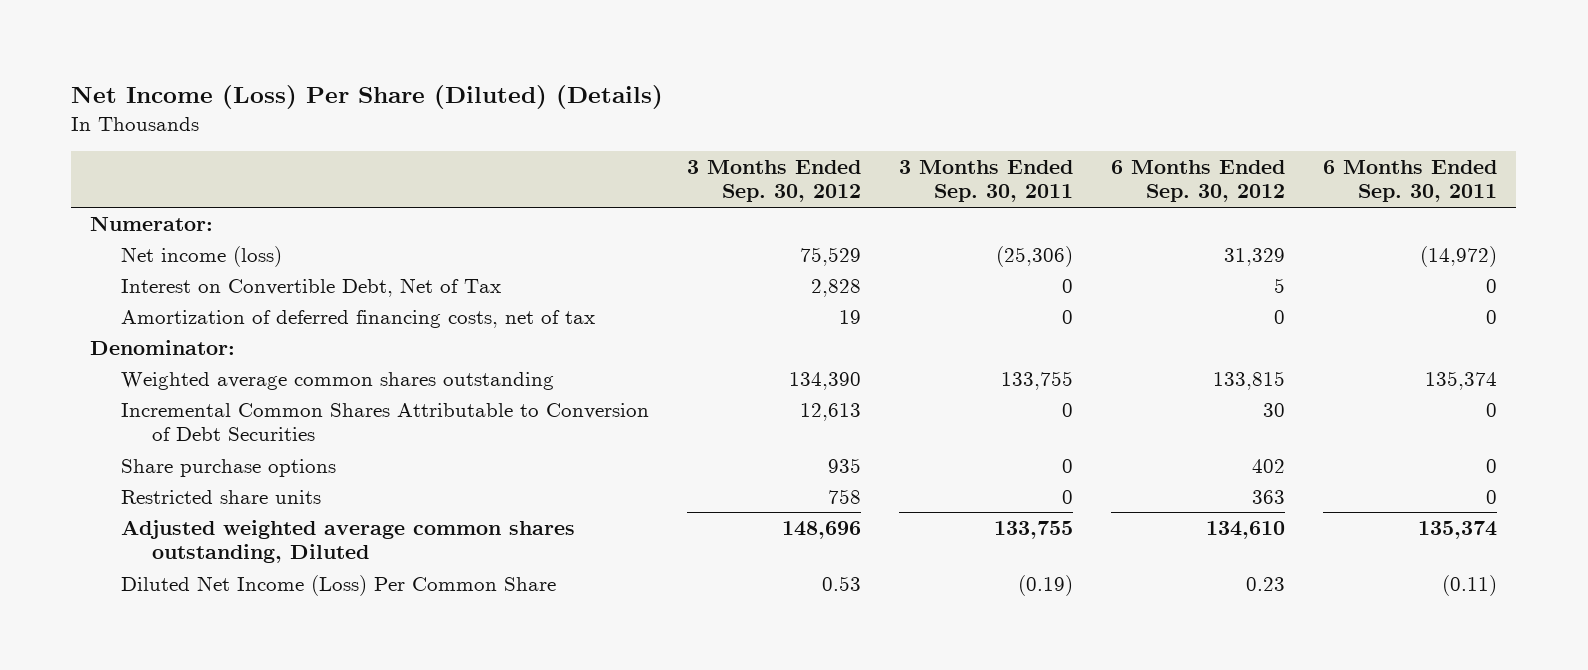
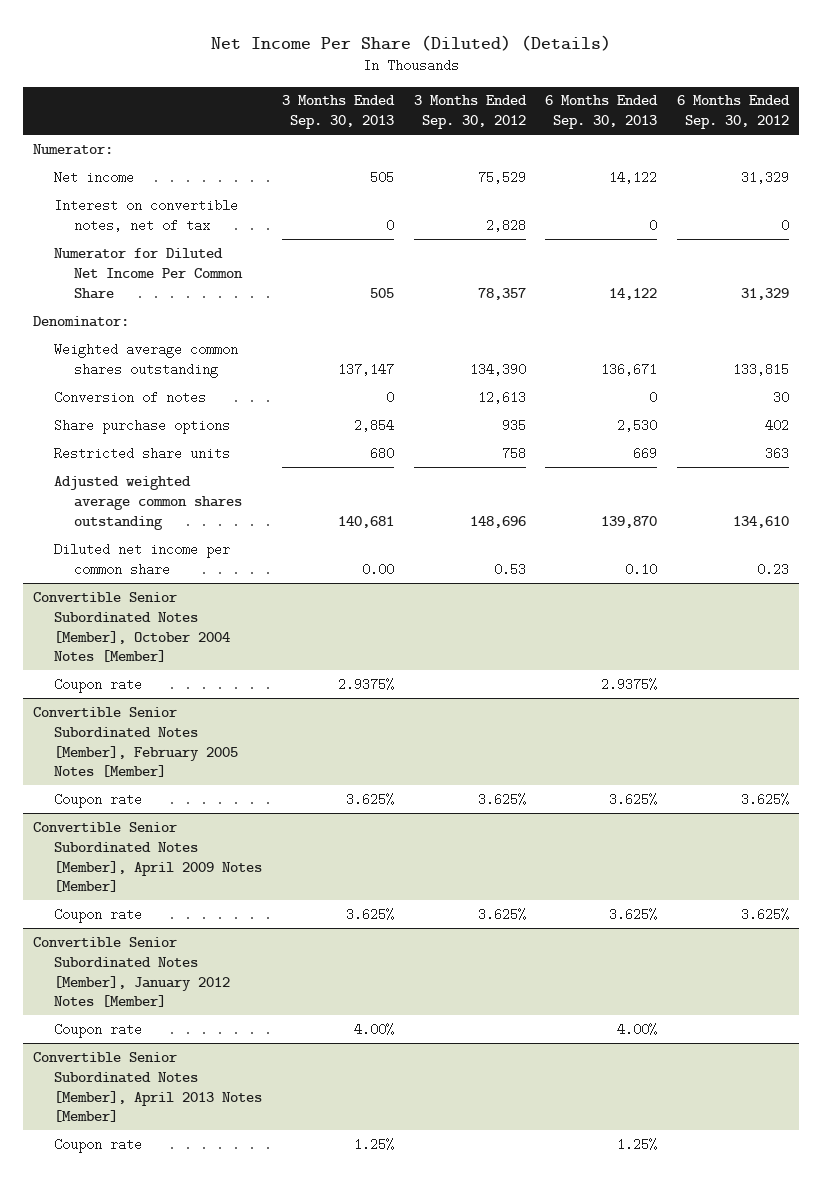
[71,85,664,110] Net Income (Loss) Per Share (Diluted) (Details) -> [211,34,612,51] Net Income Per Share (Diluted) (Details)
[899,160,1074,203] 3 Months Ended Sep. 30, 2011 -> none
[1323,160,1498,203] 6 Months Ended Sep. 30, 2011 -> none
none -> [281,95,395,130] 3 Months Ended Sep. 30, 2013
none -> [545,95,659,130] 6 Months Ended Sep. 30, 2013
[121,309,596,328] Amortization of deferred financing costs, net of tax -> none
[121,245,283,267] Net income (loss) -> [53,170,134,184] Net income
[121,277,502,297] Interest on Convertible Debt, Net of Tax -> [53,198,238,232] Interest on convertible notes, net of tax
[1274,277,1286,293] 5 -> [781,218,790,232] 0
none -> [53,247,244,299] Numerator for Diluted Net Income Per Common Share
[121,402,650,442] Incremental Common Shares Attributable to Conversion of Debt Securities -> [53,390,206,404] Conversion of notes
[121,519,576,564] Adjusted weighted average common shares outstanding, Diluted -> [53,475,243,530] Adjusted weighted average common shares outstanding
[121,574,557,596] Diluted Net Income (Loss) Per Common Share -> [53,542,230,576] Diluted net income per common share
none -> [33,591,230,663] Convertible Senior Subordinated Notes [Member], October 2004 Notes [Member]
none -> [53,677,142,693] Coupon rate
none -> [33,706,238,778] Convertible Senior Subordinated Notes [Member], February 2005 Notes [Member]
none -> [53,792,142,808] Coupon rate
none -> [33,821,262,893] Convertible Senior Subordinated Notes [Member], April 2009 Notes [Member]
none -> [53,907,142,923] Coupon rate
none -> [33,936,230,1008] Convertible Senior Subordinated Notes [Member], January 2012 Notes [Member]
none -> [53,1022,142,1038] Coupon rate
none -> [33,1051,262,1123] Convertible Senior Subordinated Notes [Member], April 2013 Notes [Member]
none -> [53,1137,142,1153] Coupon rate

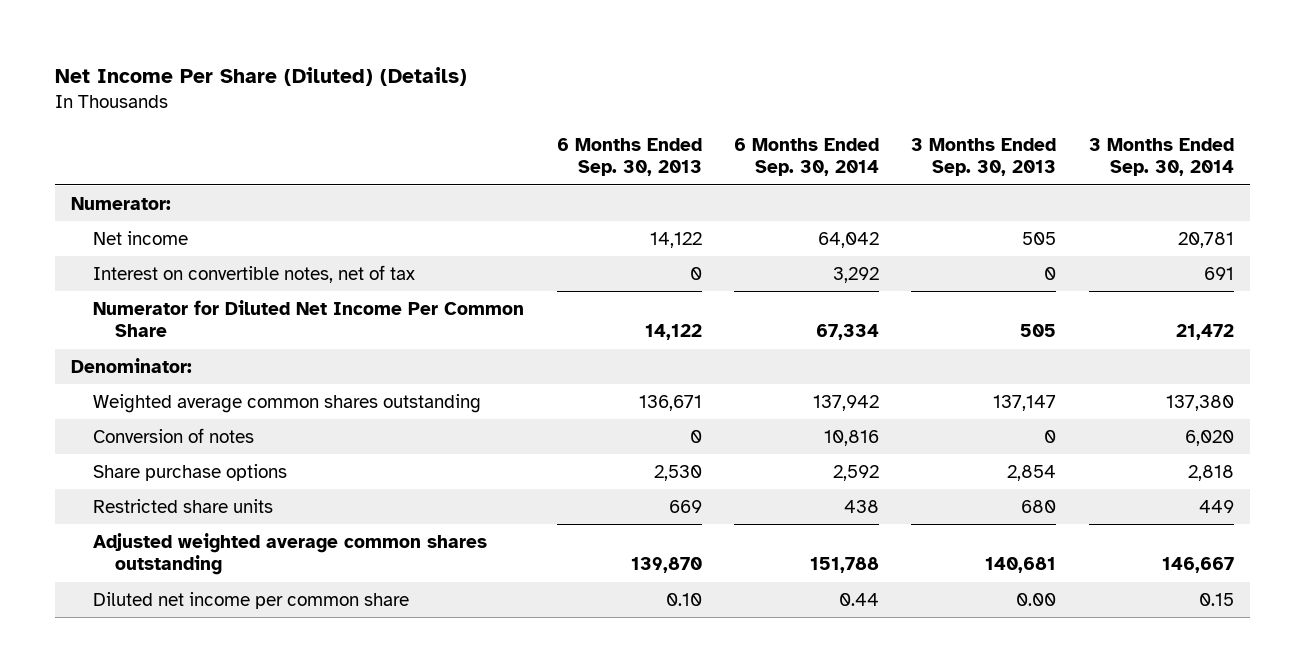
[413,95,527,130] 3 Months Ended Sep. 30, 2012 -> none
[677,95,791,130] 6 Months Ended Sep. 30, 2012 -> none
none -> [733,137,879,177] 6 Months Ended Sep. 30, 2014
none -> [1088,137,1234,177] 3 Months Ended Sep. 30, 2014
[33,591,230,663] Convertible Senior Subordinated Notes [Member], October 2004 Notes [Member] -> none
[53,677,142,693] Coupon rate -> none
[33,706,238,778] Convertible Senior Subordinated Notes [Member], February 2005 Notes [Member] -> none
[53,792,142,808] Coupon rate -> none
[33,821,262,893] Convertible Senior Subordinated Notes [Member], April 2009 Notes [Member] -> none
[53,907,142,923] Coupon rate -> none
[33,936,230,1008] Convertible Senior Subordinated Notes [Member], January 2012 Notes [Member] -> none
[53,1022,142,1038] Coupon rate -> none
[33,1051,262,1123] Convertible Senior Subordinated Notes [Member], April 2013 Notes [Member] -> none
[53,1137,142,1153] Coupon rate -> none

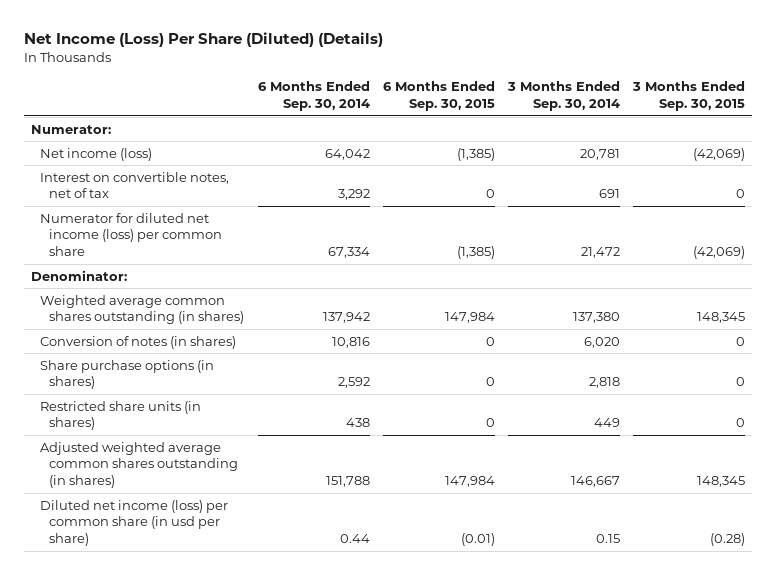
[54,67,467,87] Net Income Per Share (Diluted) (Details) -> [24,32,384,48] Net Income (Loss) Per Share (Diluted) (Details)
[556,137,702,177] 6 Months Ended Sep. 30, 2013 -> none
[911,137,1057,177] 3 Months Ended Sep. 30, 2013 -> none
none -> [382,81,495,112] 6 Months Ended Sep. 30, 2015
none -> [632,81,746,112] 3 Months Ended Sep. 30, 2015
[93,230,189,245] Net income -> [40,147,153,161] Net income (loss)
[93,299,525,338] Numerator for Diluted Net Income Per Common Share -> [40,212,223,257] Numerator for diluted net income (loss) per common share
[93,393,482,413] Weighted average common shares outstanding -> [40,294,245,325] Weighted average common shares outstanding (in shares)
[93,427,255,443] Conversion of notes -> [40,335,237,349] Conversion of notes (in shares)
[93,463,288,481] Share purchase options -> [40,359,215,390] Share purchase options (in shares)
[93,498,274,513] Restricted share units -> [40,400,202,431] Restricted share units (in shares)
[93,532,488,576] Adjusted weighted average common shares outstanding -> [40,441,239,489] Adjusted weighted average common shares outstanding (in shares)
[93,591,410,609] Diluted net income per common share -> [40,499,229,547] Diluted net income (loss) per common share (in usd per share)

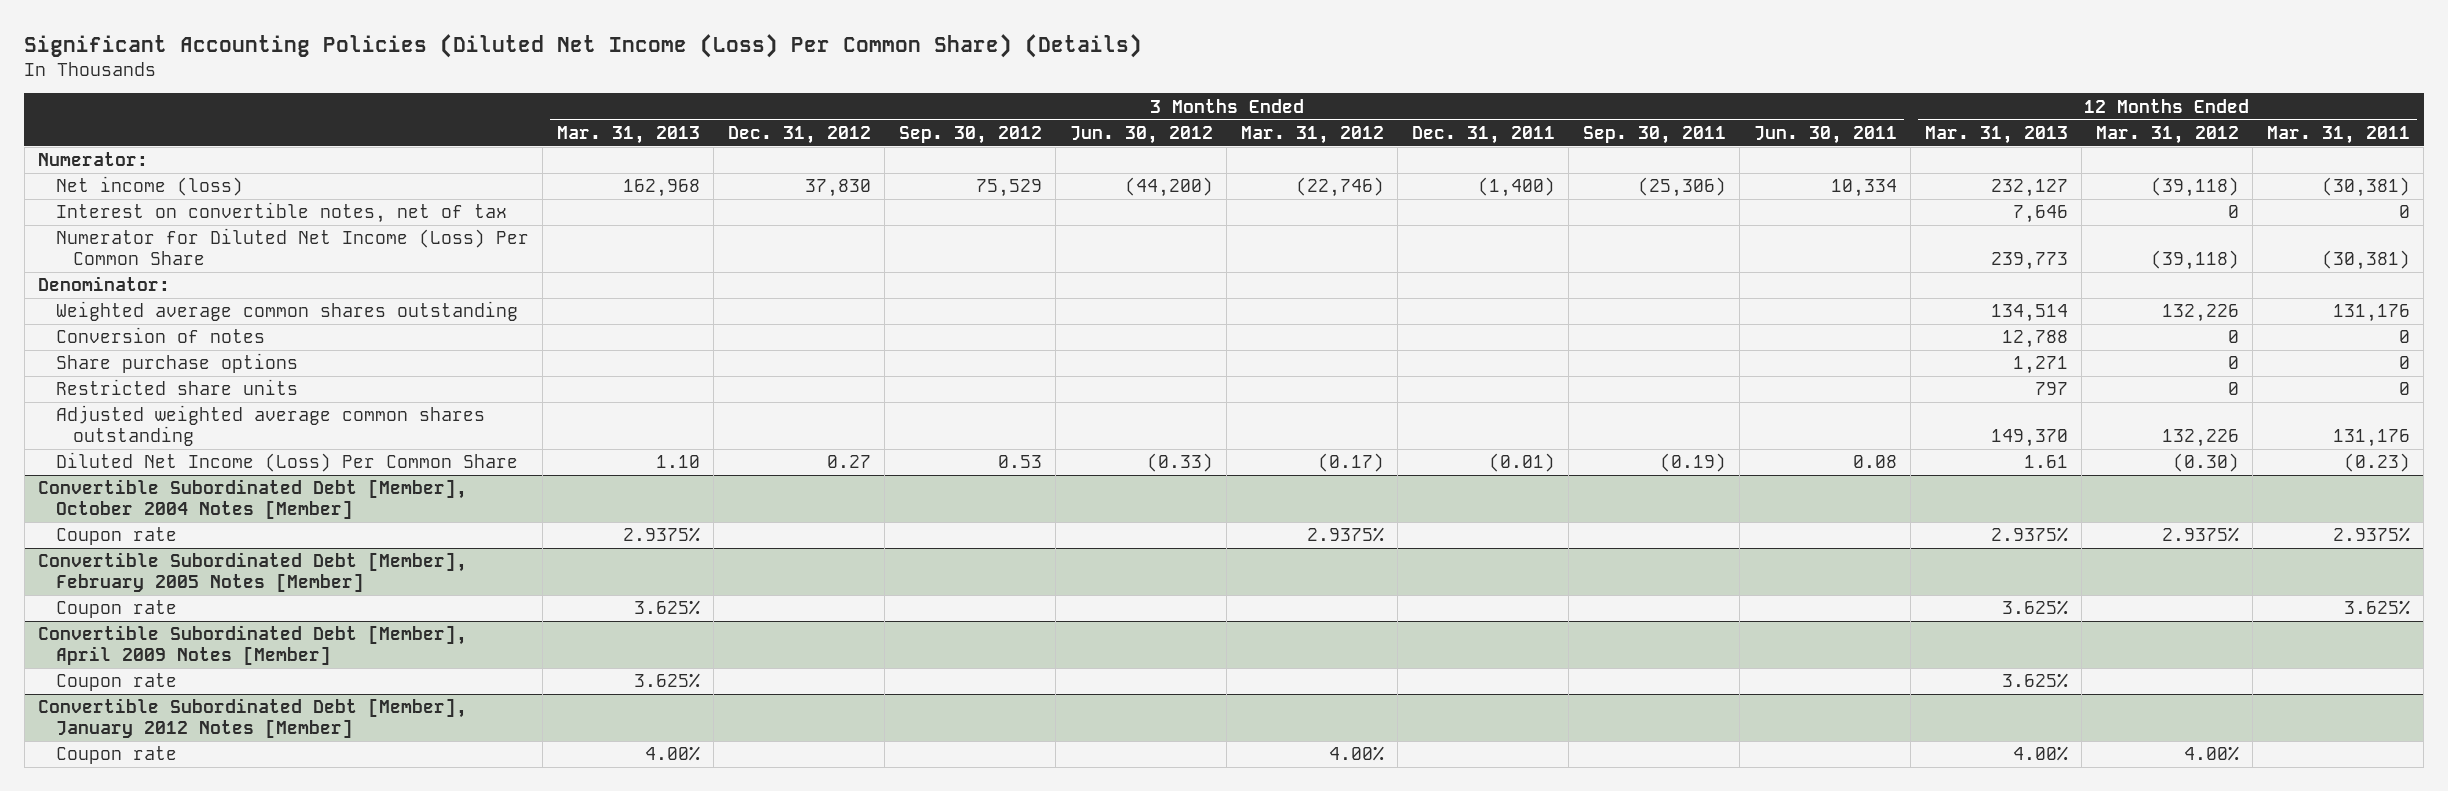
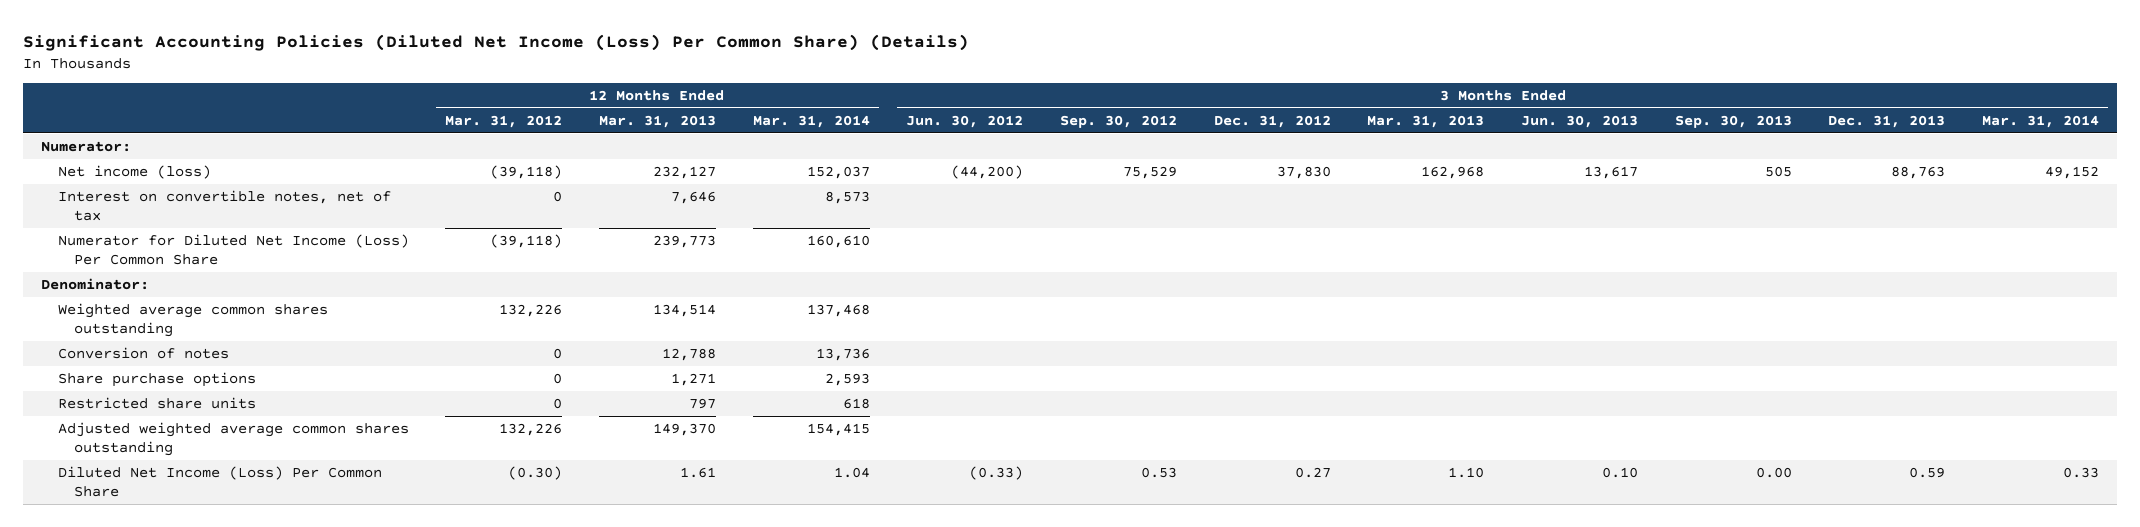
[1240,125,1384,144] Mar. 31, 2012 -> none
[1411,125,1555,144] Dec. 31, 2011 -> none
[1582,125,1726,144] Sep. 30, 2011 -> none
[1753,125,1897,144] Jun. 30, 2011 -> none
[2266,125,2410,144] Mar. 31, 2011 -> none
none -> [752,114,870,128] Mar. 31, 2014
none -> [1520,114,1638,128] Jun. 30, 2013
none -> [1674,114,1792,128] Sep. 30, 2013
none -> [1828,114,1946,128] Dec. 31, 2013
none -> [1981,114,2099,128] Mar. 31, 2014
[38,479,468,520] Convertible Subordinated Debt [Member], October 2004 Notes [Member] -> none
[55,527,177,546] Coupon rate -> none
[38,552,468,593] Convertible Subordinated Debt [Member], February 2005 Notes [Member] -> none
[55,600,177,619] Coupon rate -> none
[38,625,468,666] Convertible Subordinated Debt [Member], April 2009 Notes [Member] -> none
[55,673,177,692] Coupon rate -> none
[38,698,468,739] Convertible Subordinated Debt [Member], January 2012 Notes [Member] -> none
[55,746,177,765] Coupon rate -> none

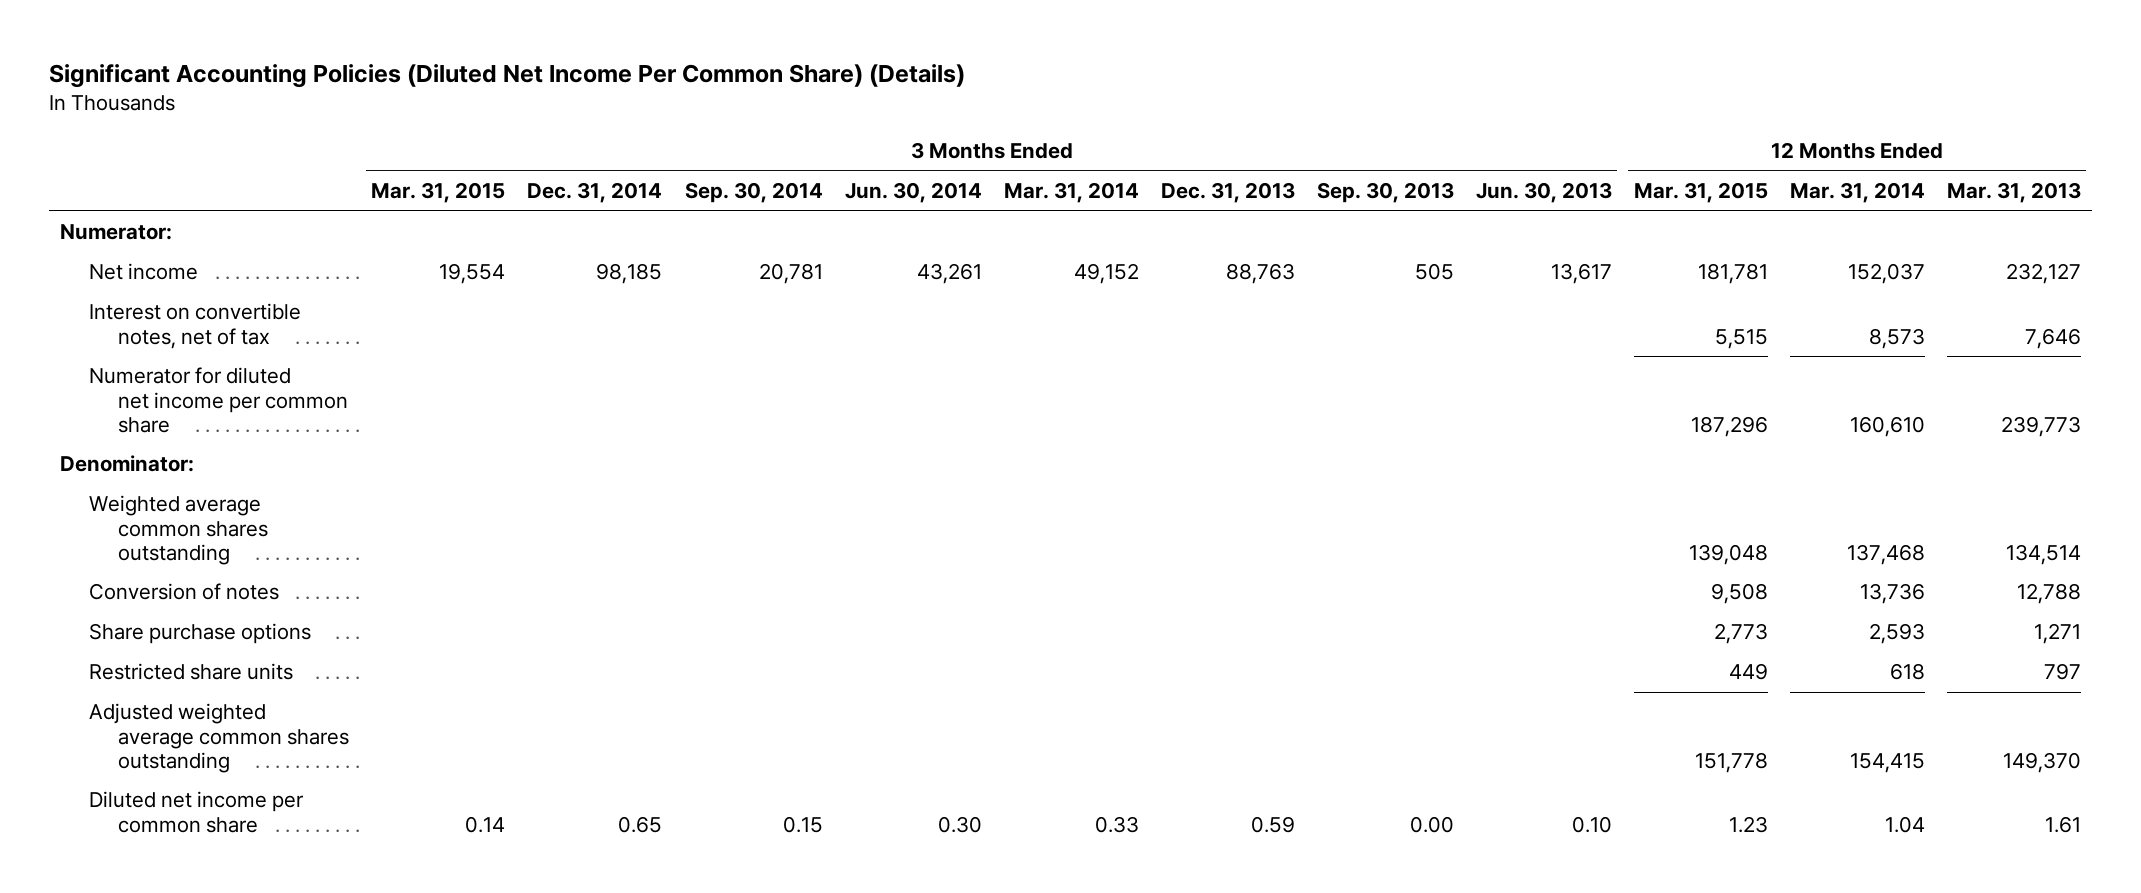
[22,33,969,51] Significant Accounting Policies (Diluted Net Income (Loss) Per Common Share) (Details) -> [49,63,966,88] Significant Accounting Policies (Diluted Net Income Per Common Share) (Details)
[445,114,563,128] Mar. 31, 2012 -> none
[906,114,1024,128] Jun. 30, 2012 -> none
[1059,114,1177,128] Sep. 30, 2012 -> none
[1213,114,1331,128] Dec. 31, 2012 -> none
[1367,114,1485,128] Mar. 31, 2013 -> none
none -> [371,182,506,204] Mar. 31, 2015
none -> [527,182,663,204] Dec. 31, 2014
none -> [684,182,823,204] Sep. 30, 2014
none -> [844,182,982,204] Jun. 30, 2014
none -> [1633,182,1768,204] Mar. 31, 2015
[57,165,211,180] Net income (loss) -> [89,263,199,281] Net income
[57,234,409,265] Numerator for Diluted Net Income (Loss) Per Common Share -> [89,367,349,433] Numerator for diluted net income per common share
[57,466,382,497] Diluted Net Income (Loss) Per Common Share -> [89,791,305,833] Diluted net income per common share

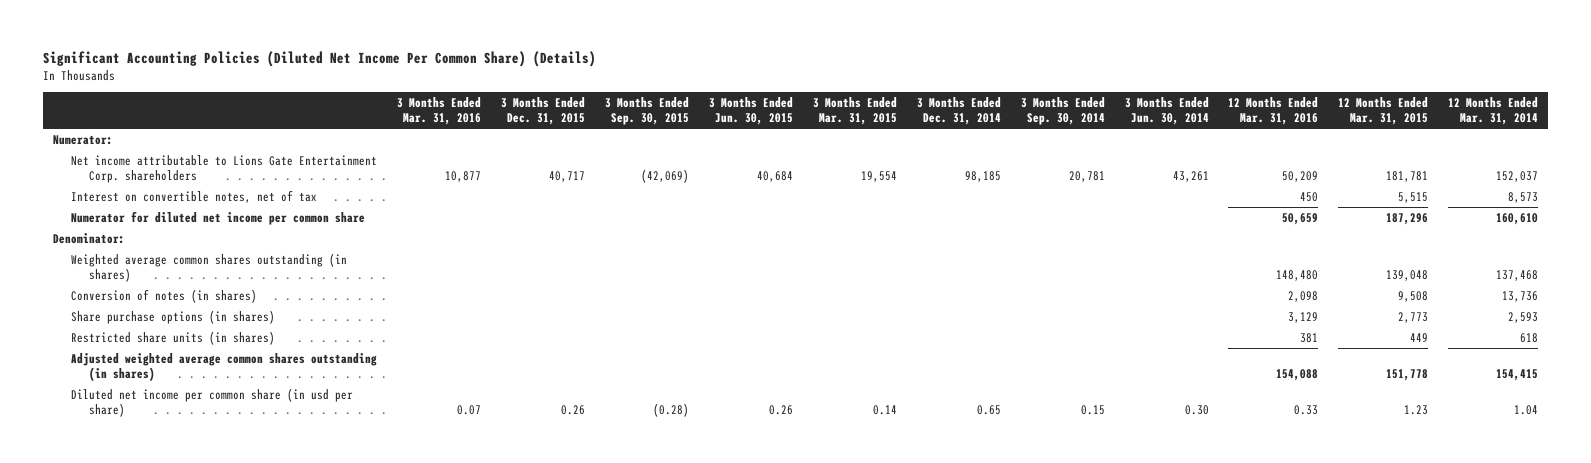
[1003,182,1139,204] Mar. 31, 2014 -> none
[1160,182,1295,204] Dec. 31, 2013 -> none
[1316,182,1454,204] Sep. 30, 2013 -> none
[1475,182,1612,204] Jun. 30, 2013 -> none
[1946,182,2081,204] Mar. 31, 2013 -> none
none -> [397,97,482,126] 3 Months Ended Mar. 31, 2016
none -> [501,97,586,126] 3 Months Ended Dec. 31, 2015
none -> [604,97,689,126] 3 Months Ended Sep. 30, 2015
none -> [708,97,793,126] 3 Months Ended Jun. 30, 2015
none -> [1228,97,1319,126] 12 Months Ended Mar. 31, 2016
[89,263,199,281] Net income -> [71,154,378,183] Net income attributable to Lions Gate Entertainment Corp. shareholders
[89,495,269,565] Weighted average common shares outstanding -> [71,252,348,282] Weighted average common shares outstanding (in shares)
[89,583,280,601] Conversion of notes -> [71,288,258,303] Conversion of notes (in shares)
[89,623,312,645] Share purchase options -> [71,309,276,324] Share purchase options (in shares)
[89,663,294,681] Restricted share units -> [71,330,276,345] Restricted share units (in shares)
[89,703,350,773] Adjusted weighted average common shares outstanding -> [71,352,378,381] Adjusted weighted average common shares outstanding (in shares)
[89,791,305,833] Diluted net income per common share -> [71,387,354,417] Diluted net income per common share (in usd per share)

